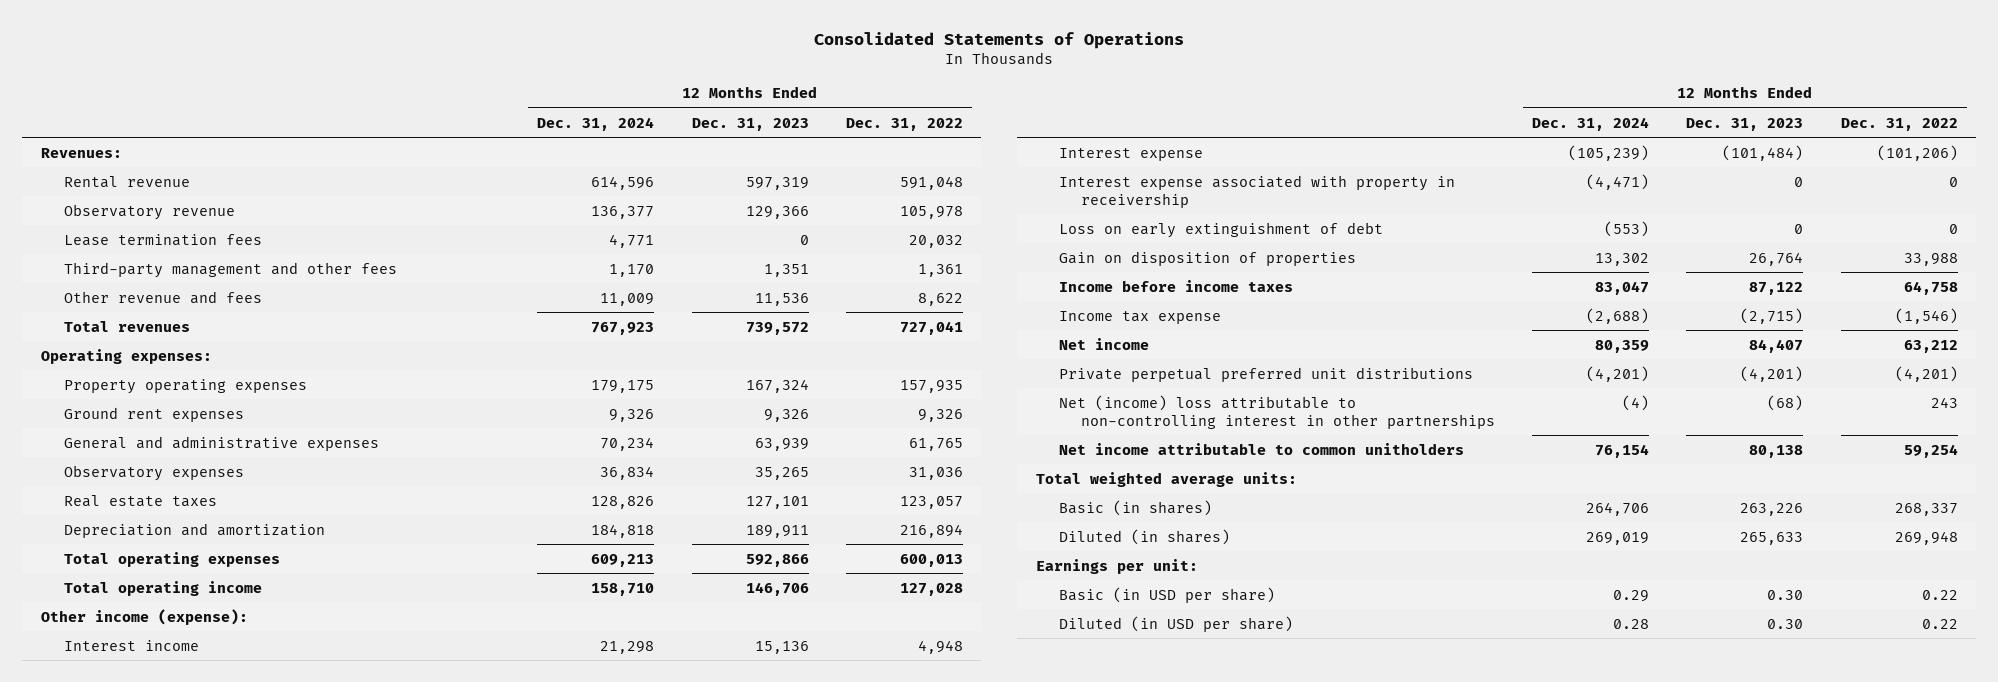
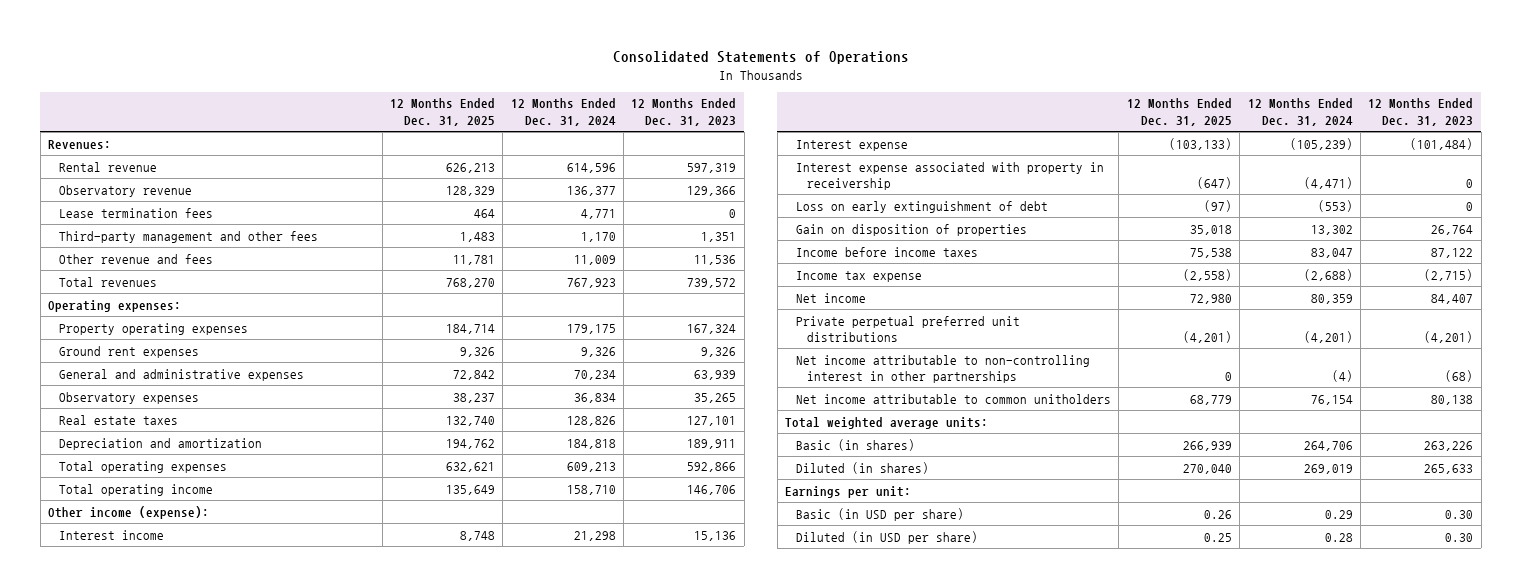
[845,117,963,131] Dec. 31, 2022 -> none
none -> [389,98,495,127] 12 Months Ended Dec. 31, 2025
[1058,394,1496,429] Net (income) loss attributable to non-controlling interest in other partnerships -> [796,354,1091,384] Net income attributable to non-controlling interest in other partnerships

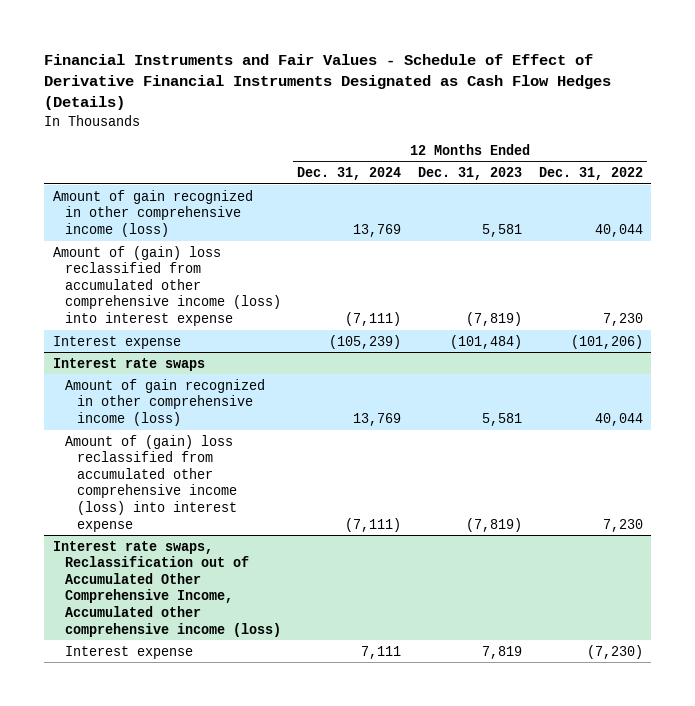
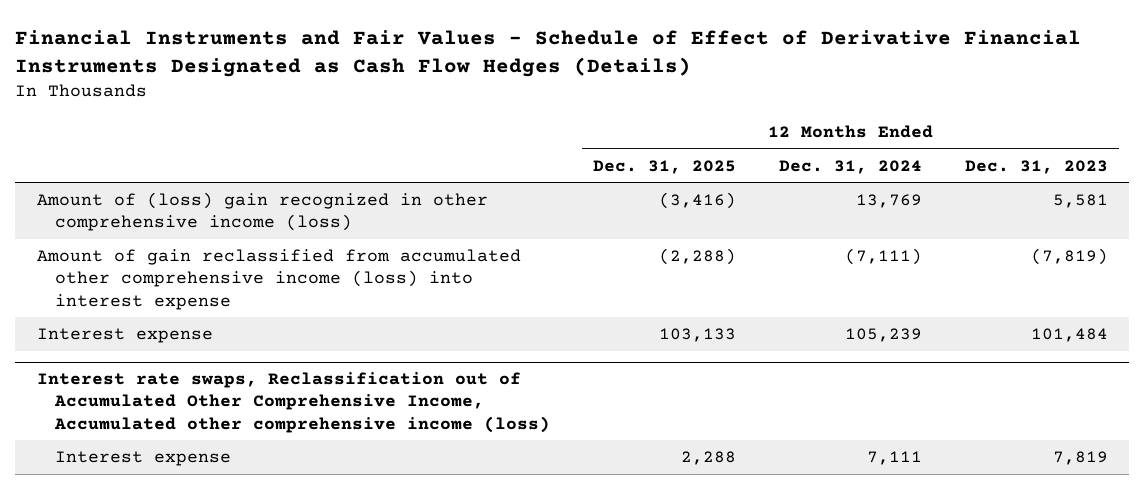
[538,167,643,181] Dec. 31, 2022 -> none
none -> [593,159,737,174] Dec. 31, 2025
[52,357,205,371] Interest rate swaps -> none
[64,378,265,426] Amount of gain recognized in other comprehensive income (loss) -> none
[64,434,237,532] Amount of (gain) loss reclassified from accumulated other comprehensive income (loss) into interest expense -> none
[52,189,253,237] Amount of gain recognized in other comprehensive income (loss) -> [36,192,488,232] Amount of (loss) gain recognized in other comprehensive income (loss)
[52,245,281,327] Amount of (gain) loss reclassified from accumulated other comprehensive income (loss) into interest expense -> [36,249,521,310] Amount of gain reclassified from accumulated other comprehensive income (loss) into interest expense
[329,334,402,349] (105,239) -> [845,328,923,343] 105,239
[450,334,523,349] (101,484) -> [1031,328,1109,343] 101,484

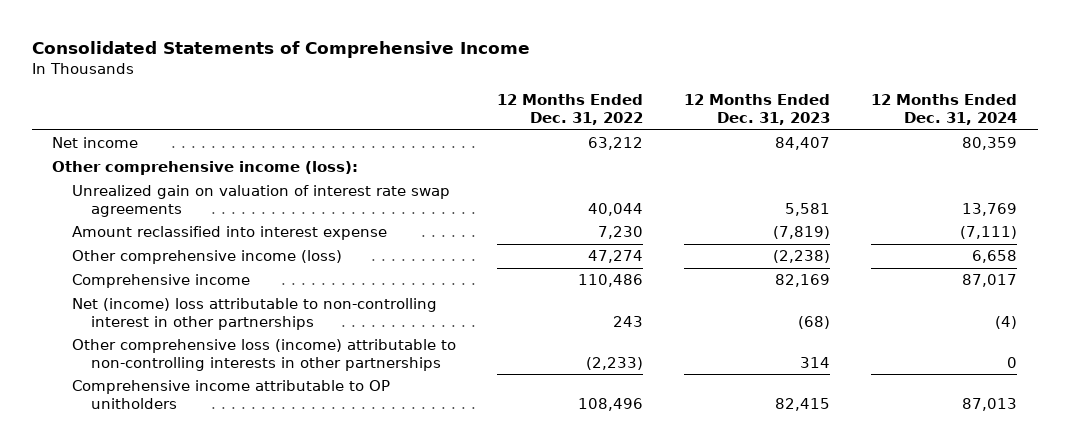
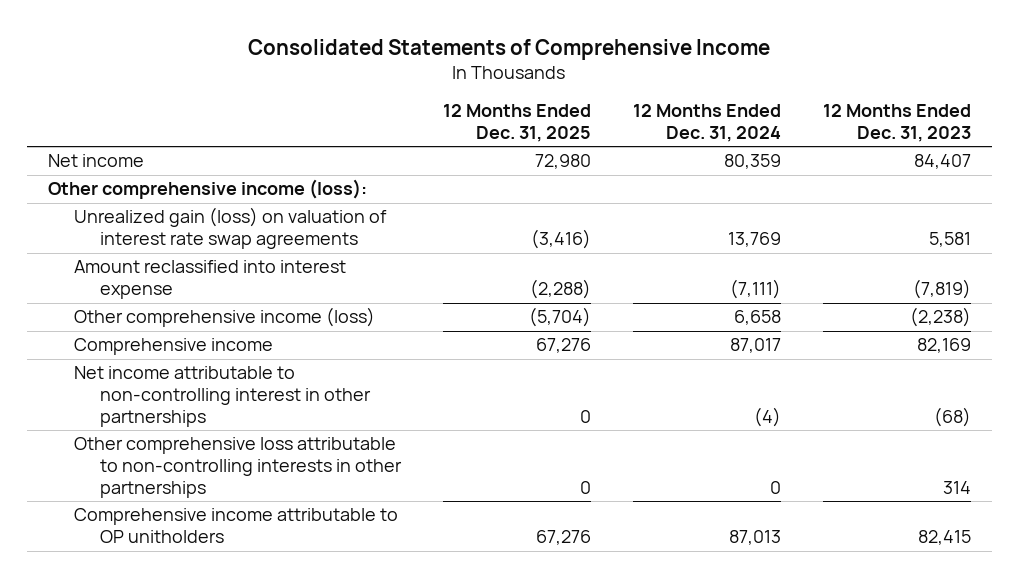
[496,94,643,125] 12 Months Ended Dec. 31, 2022 -> none
none -> [443,104,592,142] 12 Months Ended Dec. 31, 2025
[71,185,450,217] Unrealized gain on valuation of interest rate swap agreements -> [74,207,388,250] Unrealized gain (loss) on valuation of interest rate swap agreements
[71,298,437,330] Net (income) loss attributable to non-controlling interest in other partnerships -> [74,366,372,427] Net income attributable to non-controlling interest in other partnerships
[71,339,456,371] Other comprehensive loss (income) attributable to non-controlling interests in other partnerships -> [74,437,403,498] Other comprehensive loss attributable to non-controlling interests in other partnerships

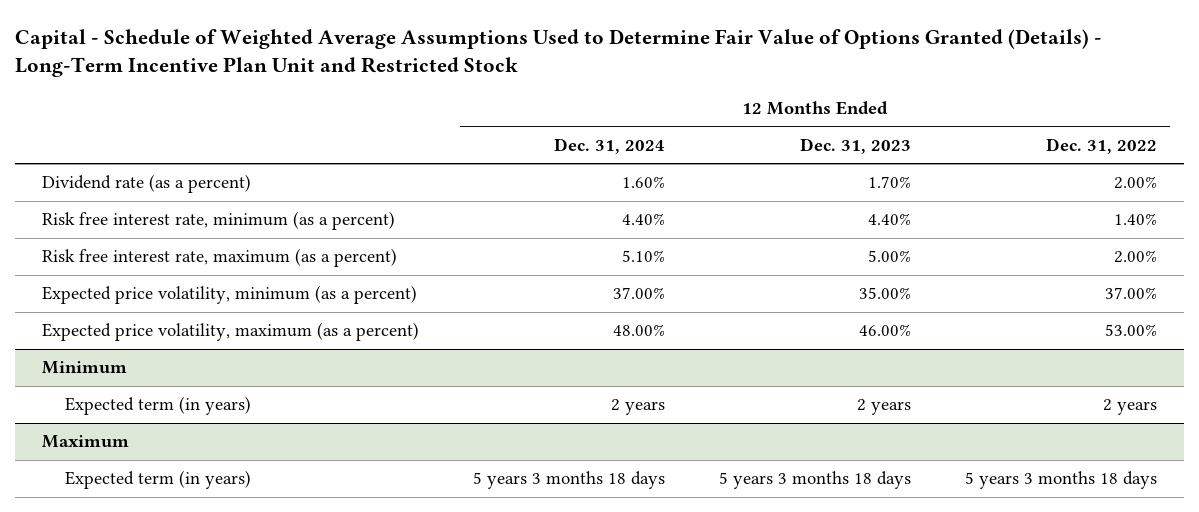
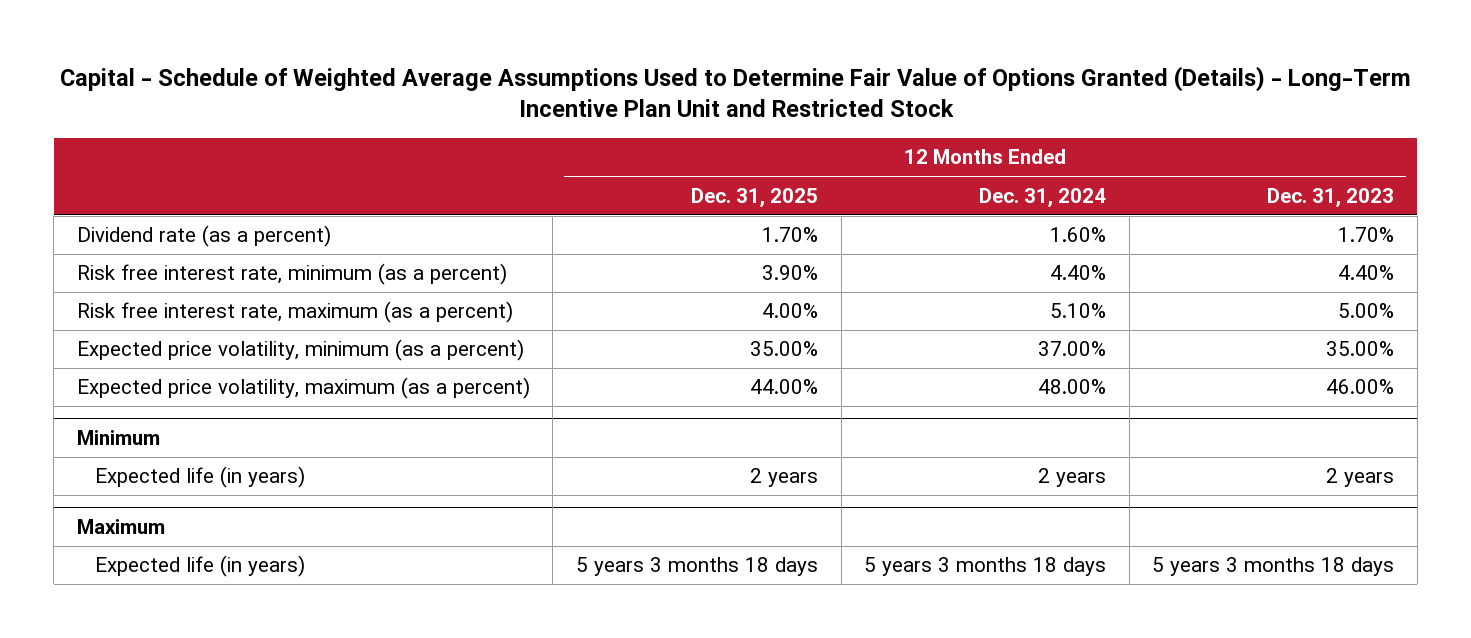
[1045,138,1157,155] Dec. 31, 2022 -> none
none -> [690,187,818,207] Dec. 31, 2025
[64,396,251,416] Expected term (in years) -> [95,466,306,489] Expected life (in years)
[64,470,251,490] Expected term (in years) -> [95,555,306,578] Expected life (in years)

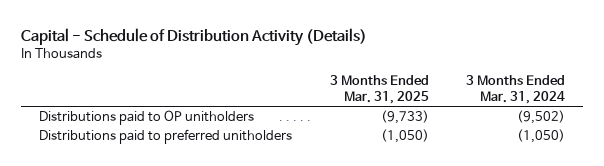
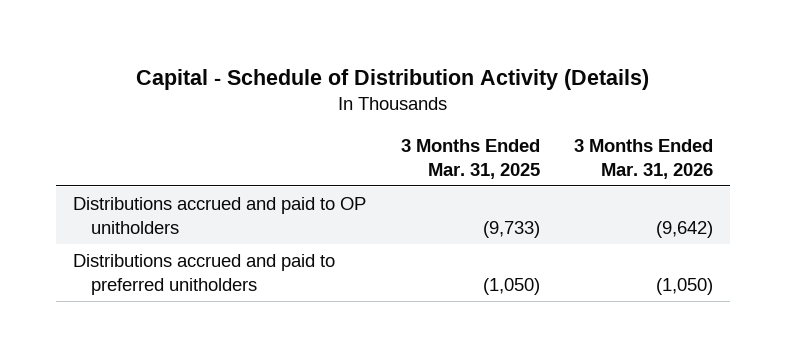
[465,75,565,104] 3 Months Ended Mar. 31, 2024 -> none
none -> [573,139,713,179] 3 Months Ended Mar. 31, 2026
[39,110,255,126] Distributions paid to OP unitholders -> [73,197,367,234] Distributions accrued and paid to OP unitholders
[39,129,293,145] Distributions paid to preferred unitholders -> [73,254,336,295] Distributions accrued and paid to preferred unitholders

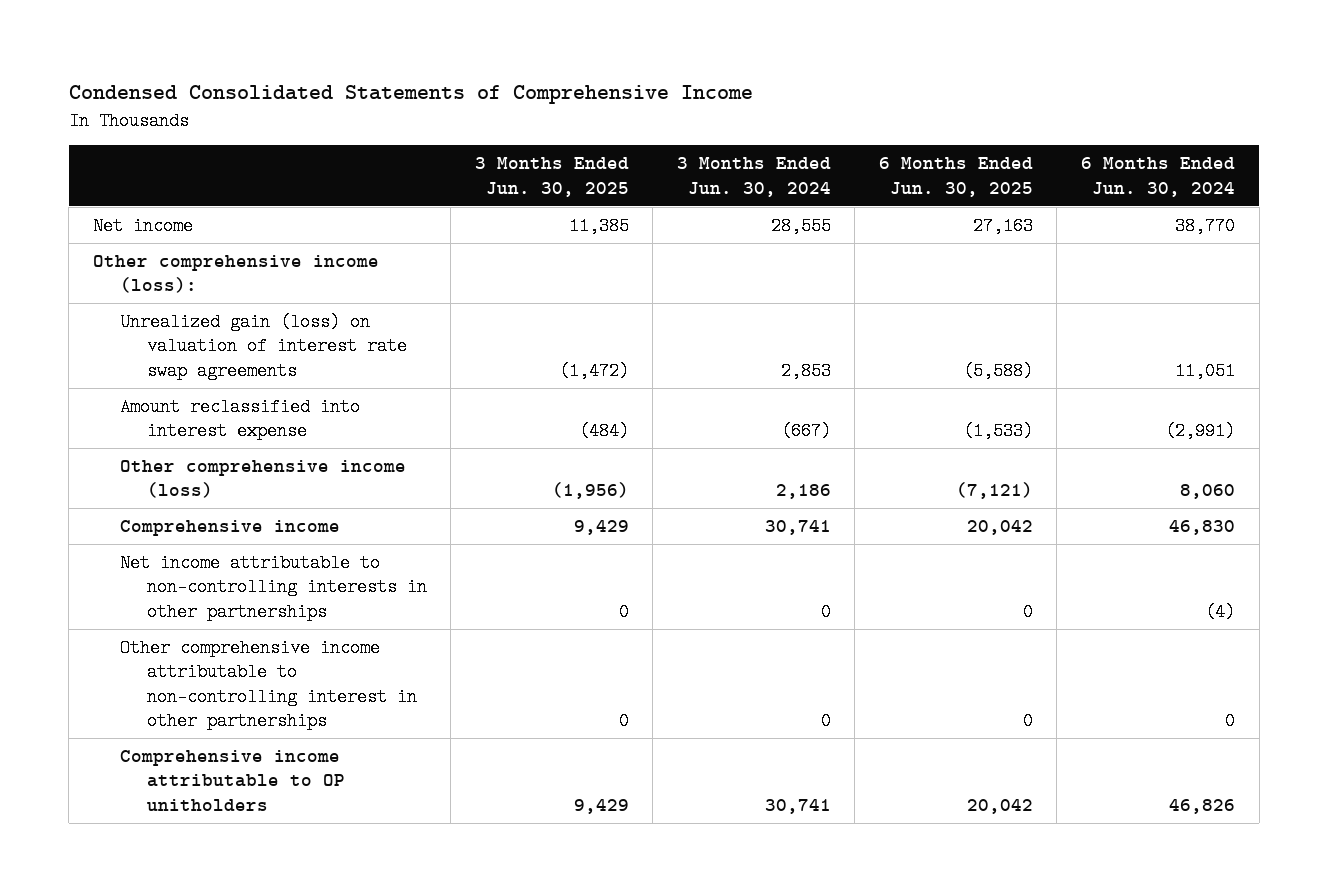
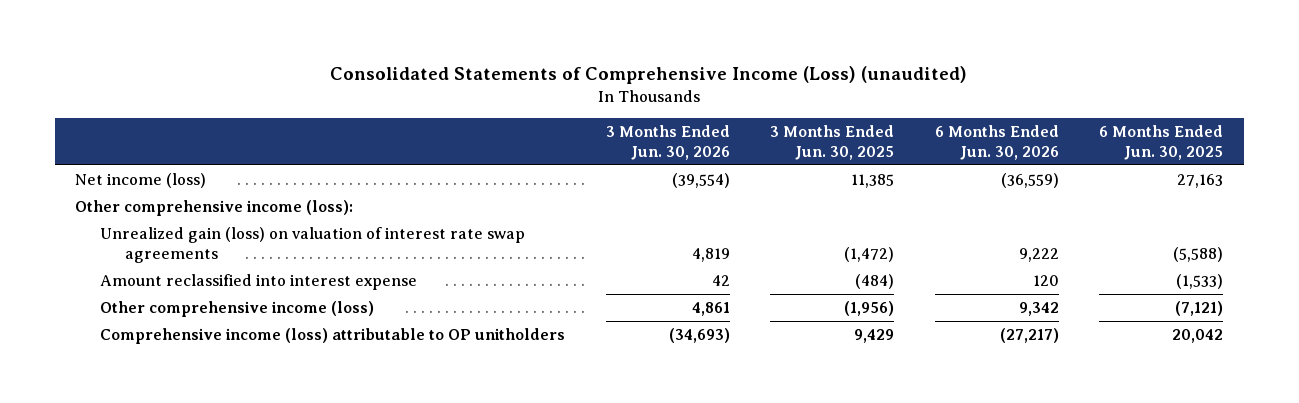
[68,85,753,105] Condensed Consolidated Statements of Comprehensive Income -> [330,66,968,85] Consolidated Statements of Comprehensive Income (Loss) (unaudited)
[676,157,831,197] 3 Months Ended Jun. 30, 2024 -> none
[1080,157,1235,197] 6 Months Ended Jun. 30, 2024 -> none
none -> [605,124,730,160] 3 Months Ended Jun. 30, 2026
none -> [934,124,1059,160] 6 Months Ended Jun. 30, 2026
[92,216,193,235] Net income -> [75,173,207,189] Net income (loss)
[119,519,340,536] Comprehensive income -> none
[119,553,427,621] Net income attributable to non-controlling interests in other partnerships -> none
[119,638,417,731] Other comprehensive income attributable to non-controlling interest in other partnerships -> none
[119,749,345,811] Comprehensive income attributable to OP unitholders -> [100,328,566,345] Comprehensive income (loss) attributable to OP unitholders

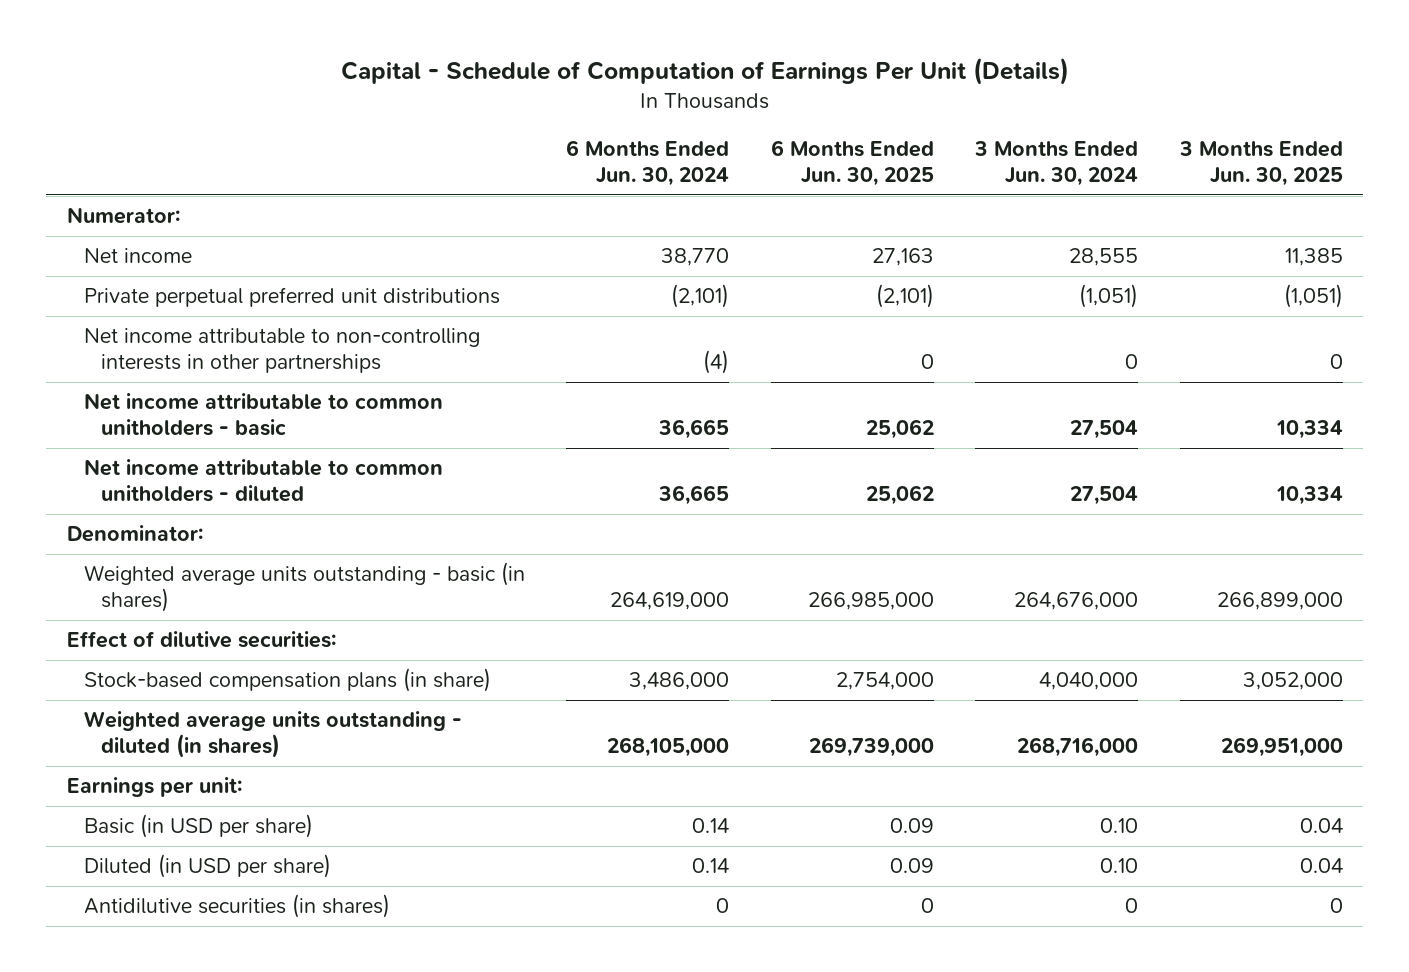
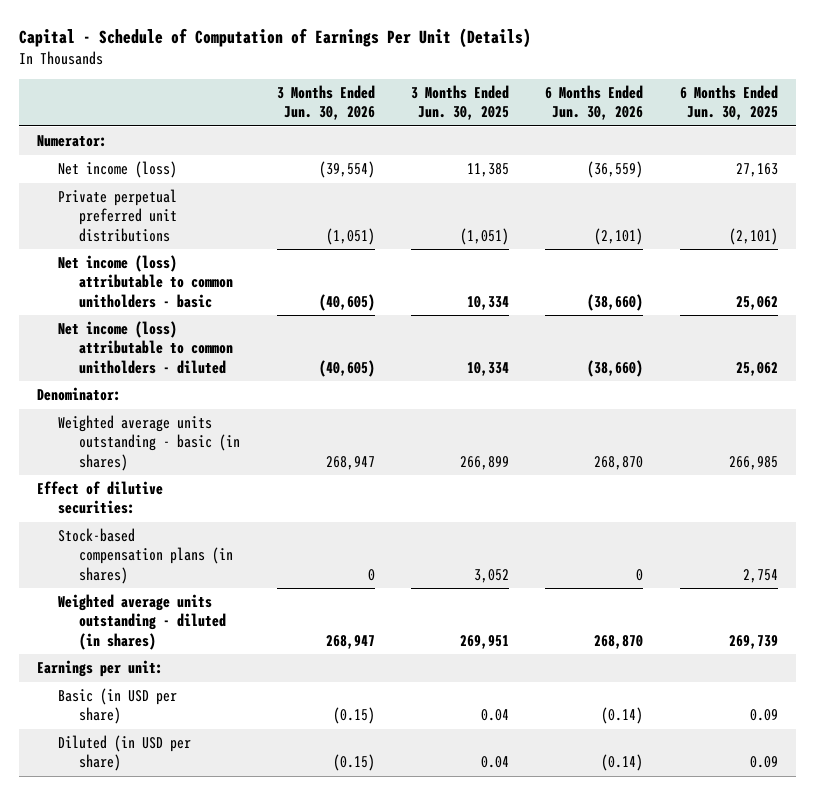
[566,140,730,187] 6 Months Ended Jun. 30, 2024 -> none
[974,141,1139,187] 3 Months Ended Jun. 30, 2024 -> none
none -> [276,85,375,121] 3 Months Ended Jun. 30, 2026
none -> [545,85,644,121] 6 Months Ended Jun. 30, 2026
[83,248,192,264] Net income -> [58,161,178,179] Net income (loss)
[83,328,480,373] Net income attributable to non-controlling interests in other partnerships -> none
[83,393,443,436] Net income attributable to common unitholders - basic -> [58,255,234,308] Net income (loss) attributable to common unitholders - basic
[83,459,443,502] Net income attributable to common unitholders - diluted -> [58,321,234,374] Net income (loss) attributable to common unitholders - diluted
[807,591,934,610] 266,985,000 -> [728,455,778,470] 266,985
[1216,591,1343,610] 266,899,000 -> [460,455,510,470] 266,899
[83,668,491,693] Stock-based compensation plans (in share) -> [58,528,234,584] Stock-based compensation plans (in shares)
[835,672,934,691] 2,754,000 -> [742,568,778,583] 2,754
[1242,672,1343,691] 3,052,000 -> [474,568,510,583] 3,052
[808,736,934,757] 269,739,000 -> [728,634,778,649] 269,739
[1220,736,1343,757] 269,951,000 -> [460,634,510,649] 269,951
[83,894,390,919] Antidilutive securities (in shares) -> none

